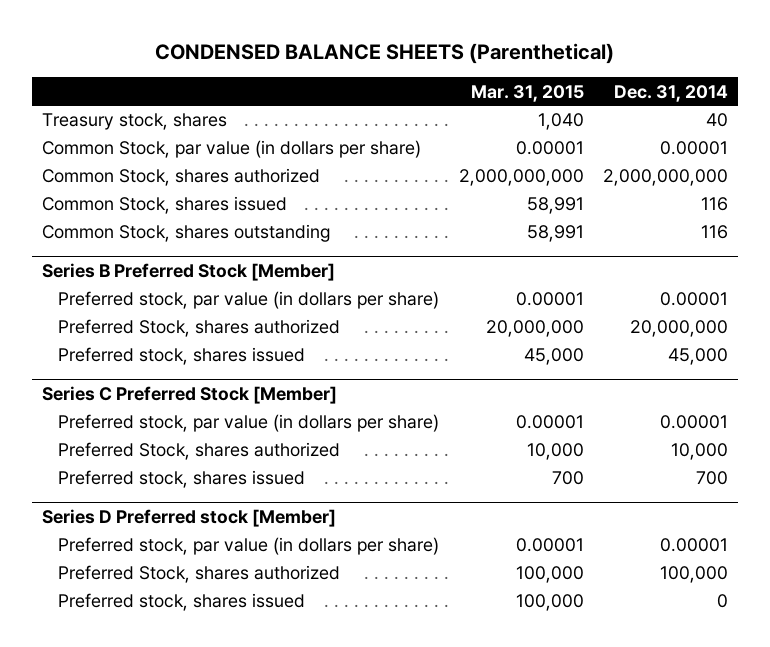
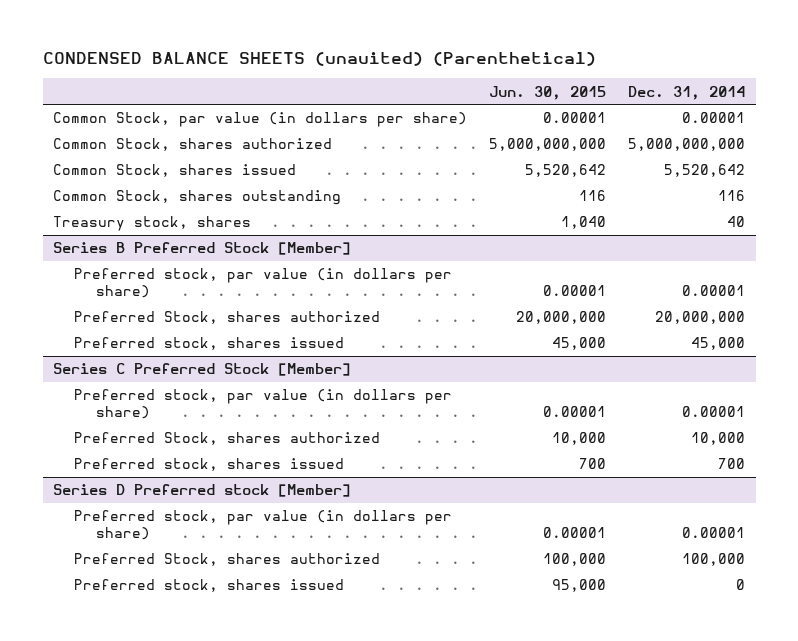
[154,43,614,65] CONDENSED BALANCE SHEETS (Parenthetical) -> [42,52,596,67] CONDENSED BALANCE SHEETS (unauited) (Parenthetical)
[470,84,584,102] Mar. 31, 2015 -> none
none -> [489,85,607,100] Jun. 30, 2015
[603,169,729,187] 2,000,000,000 -> [627,138,745,152] 5,000,000,000
[701,197,729,212] 116 -> [663,164,745,178] 5,520,642
[41,113,227,131] Treasury stock, shares -> [53,216,252,232] Treasury stock, shares

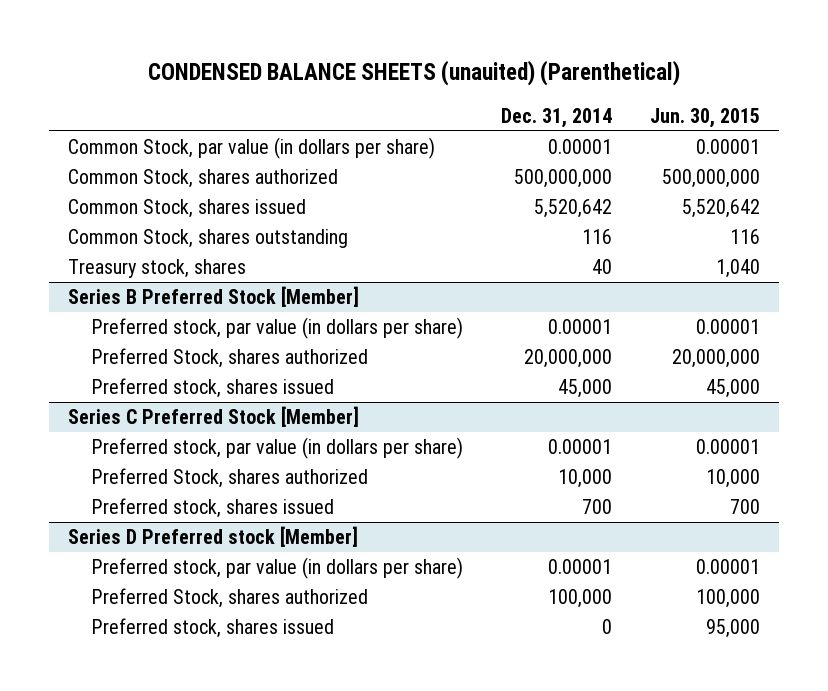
[489,138,607,152] 5,000,000,000 -> [662,169,761,189] 500,000,000
[627,138,745,152] 5,000,000,000 -> [513,169,612,189] 500,000,000

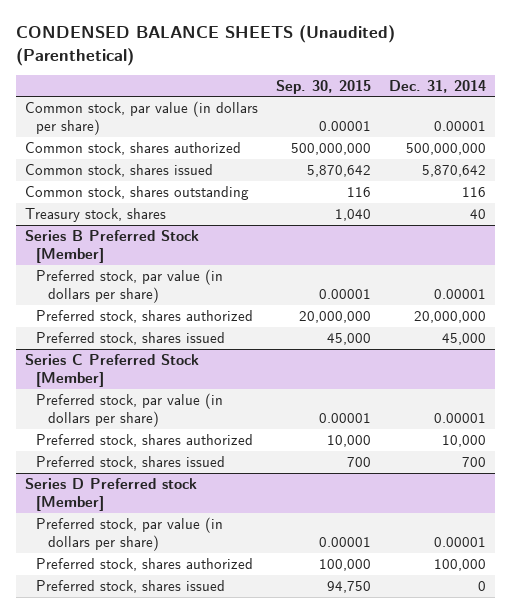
[148,60,681,87] CONDENSED BALANCE SHEETS (unauited) (Parenthetical) -> [16,25,396,66] CONDENSED BALANCE SHEETS (Unaudited) (Parenthetical)
[650,107,761,128] Jun. 30, 2015 -> none
none -> [275,79,371,94] Sep. 30, 2015
[68,137,436,160] Common Stock, par value (in dollars per share) -> [24,100,258,135] Common stock, par value (in dollars per share)
[68,169,339,189] Common Stock, shares authorized -> [24,141,241,155] Common stock, shares authorized
[68,199,307,219] Common Stock, shares issued -> [24,163,213,177] Common stock, shares issued
[533,199,612,219] 5,520,642 -> [421,164,486,177] 5,870,642
[68,229,349,249] Common Stock, shares outstanding -> [24,185,249,200] Common stock, shares outstanding
[90,348,368,369] Preferred Stock, shares authorized -> [36,309,254,323] Preferred stock, shares authorized
[90,468,368,489] Preferred Stock, shares authorized -> [36,433,254,447] Preferred stock, shares authorized
[90,588,368,609] Preferred Stock, shares authorized -> [36,557,254,571] Preferred stock, shares authorized

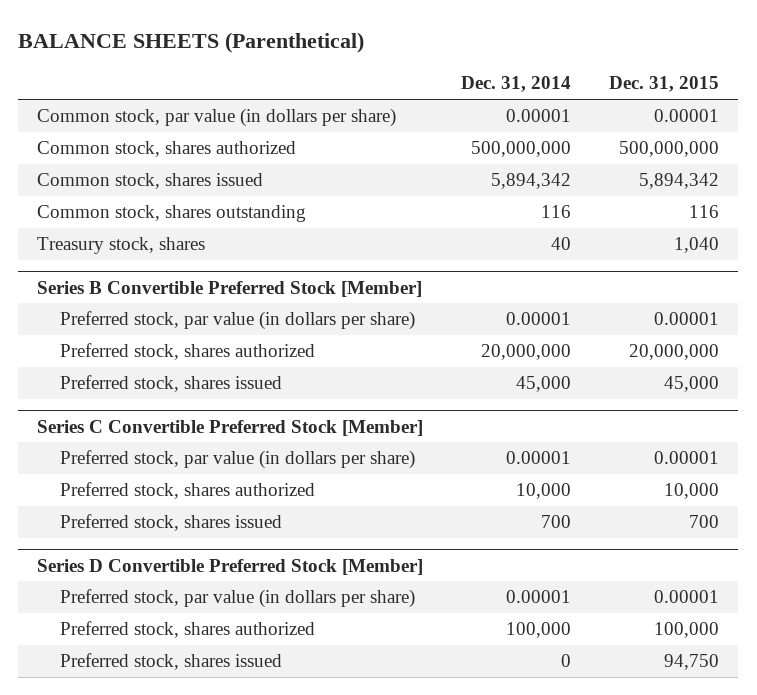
[16,25,396,66] CONDENSED BALANCE SHEETS (Unaudited) (Parenthetical) -> [18,32,365,54] BALANCE SHEETS (Parenthetical)
[275,79,371,94] Sep. 30, 2015 -> none
none -> [609,76,720,93] Dec. 31, 2015
[421,164,486,177] 5,870,642 -> [491,173,572,190] 5,894,342
[24,229,199,263] Series B Preferred Stock [Member] -> [37,280,423,297] Series B Convertible Preferred Stock [Member]
[24,353,199,387] Series C Preferred Stock [Member] -> [37,419,424,436] Series C Convertible Preferred Stock [Member]
[24,477,197,511] Series D Preferred stock [Member] -> [37,558,424,575] Series D Convertible Preferred Stock [Member]

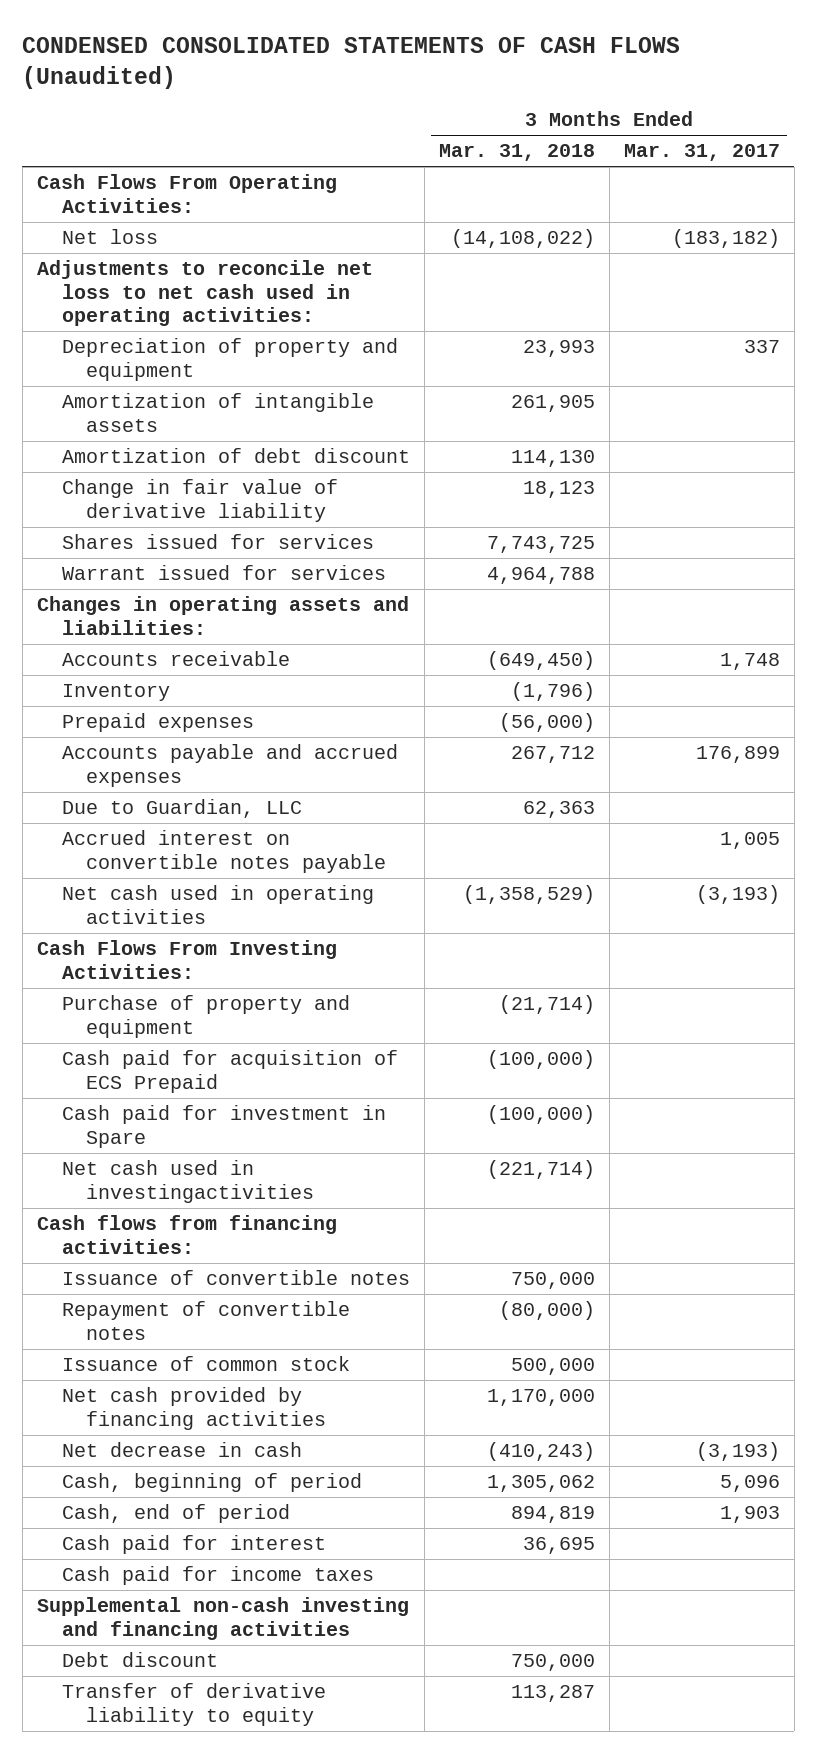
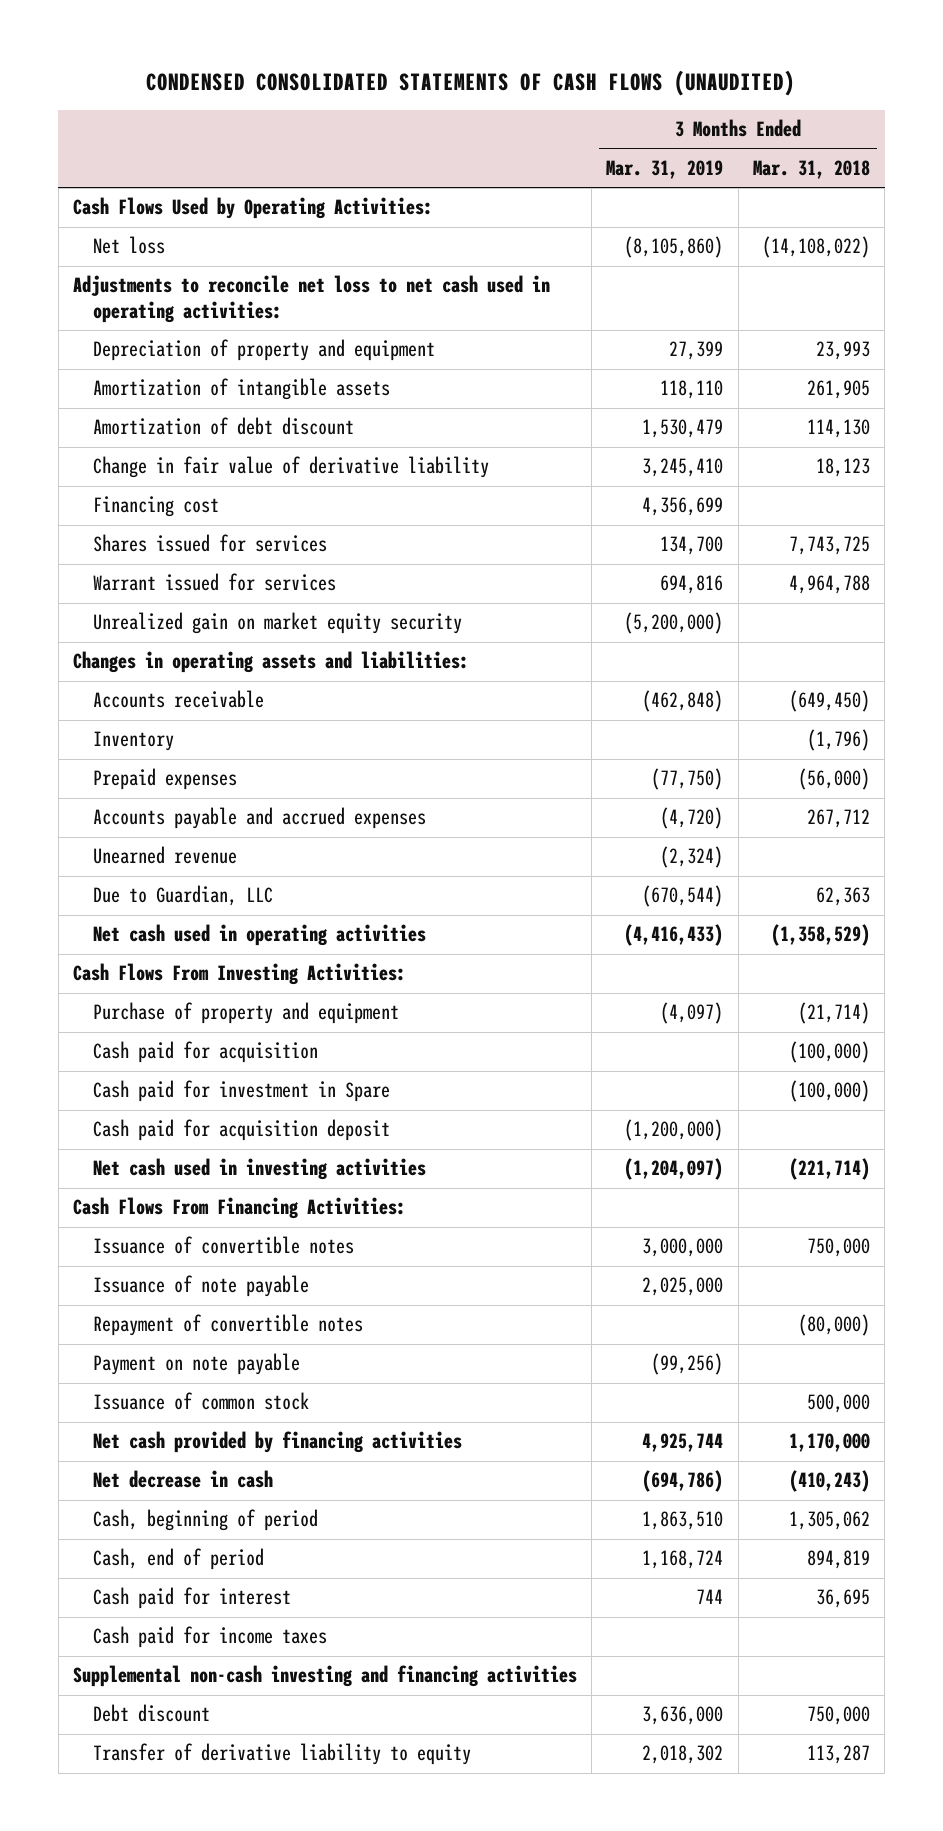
[22,37,681,90] CONDENSED CONSOLIDATED STATEMENTS OF CASH FLOWS (Unaudited) -> [146,69,796,96] CONDENSED CONSOLIDATED STATEMENTS OF CASH FLOWS (UNAUDITED)
[623,144,780,162] Mar. 31, 2017 -> none
none -> [606,159,724,179] Mar. 31, 2019
[36,174,337,213] Cash Flows From Operating Activities: -> [72,197,433,220] Cash Flows Used by Operating Activities:
none -> [92,496,219,518] Financing cost
none -> [92,612,462,635] Unrealized gain on market equity security
none -> [92,846,237,865] Unearned revenue
[61,830,387,873] Accrued interest on convertible notes payable -> none
[61,1050,398,1093] Cash paid for acquisition of ECS Prepaid -> [92,1041,318,1064] Cash paid for acquisition
none -> [92,1119,390,1142] Cash paid for acquisition deposit
[61,1160,315,1203] Net cash used in investingactivities -> [92,1158,426,1181] Net cash used in investing activities
[36,1215,337,1254] Cash flows from financing activities: -> [72,1197,406,1220] Cash Flows From Financing Activities:
none -> [92,1275,309,1298] Issuance of note payable
none -> [92,1353,300,1376] Payment on note payable

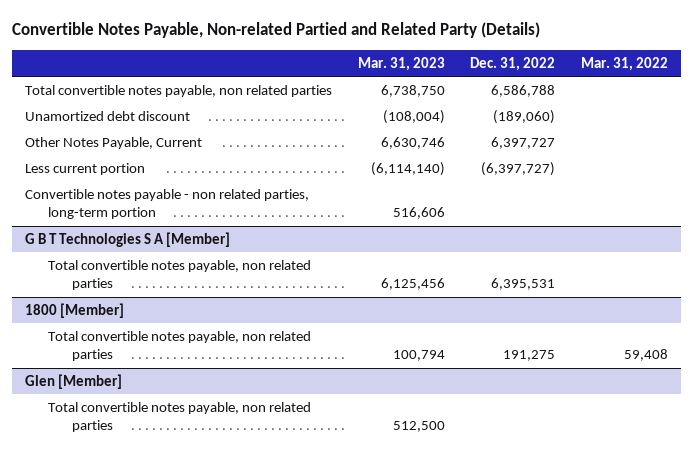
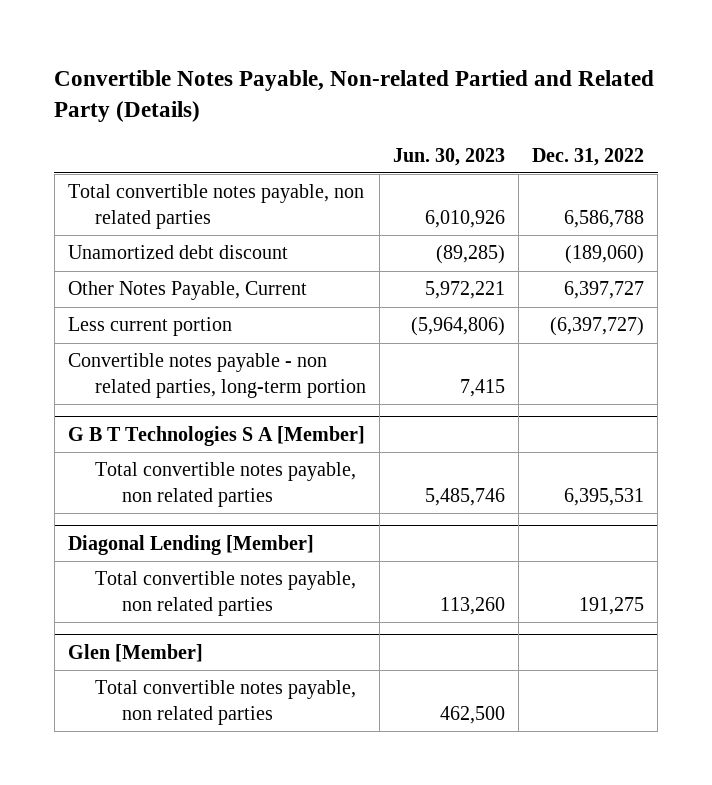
[357,56,445,71] Mar. 31, 2023 -> none
[581,56,669,71] Mar. 31, 2022 -> none
none -> [393,147,506,166] Jun. 30, 2023
[25,302,125,318] 1800 [Member] -> [67,535,314,556] Diagonal Lending [Member]

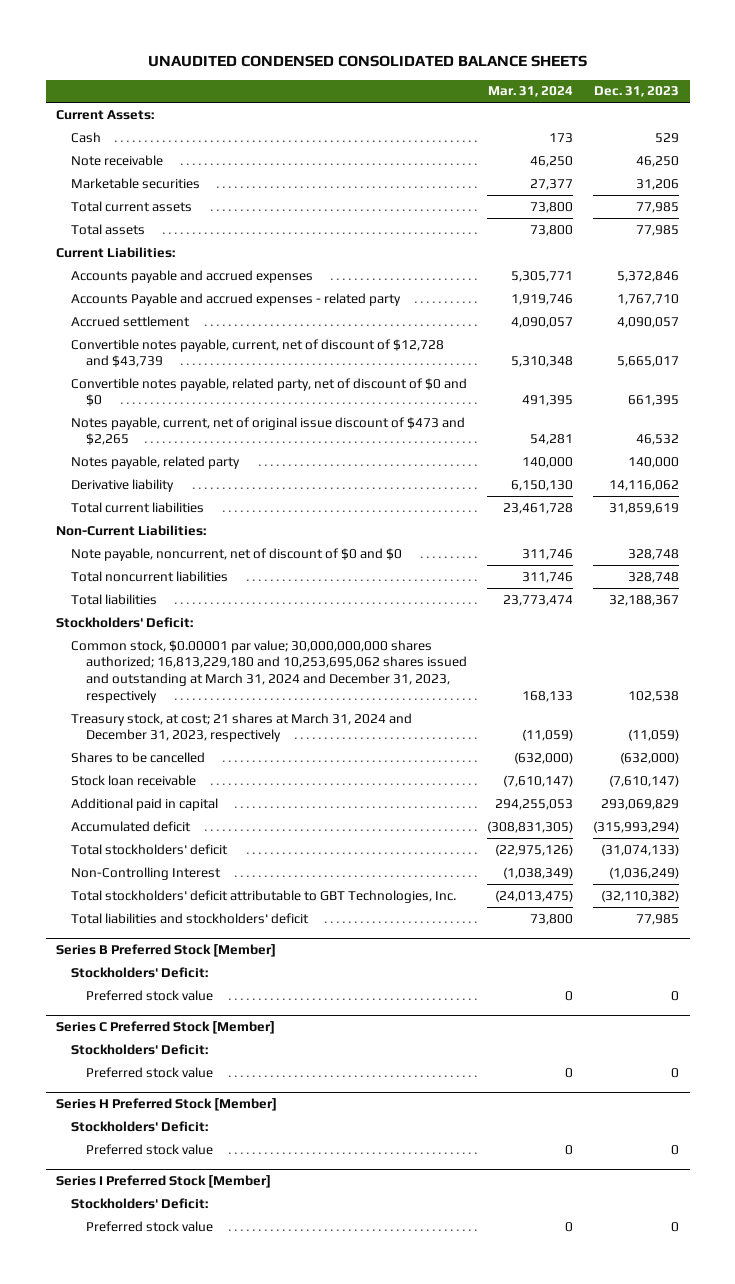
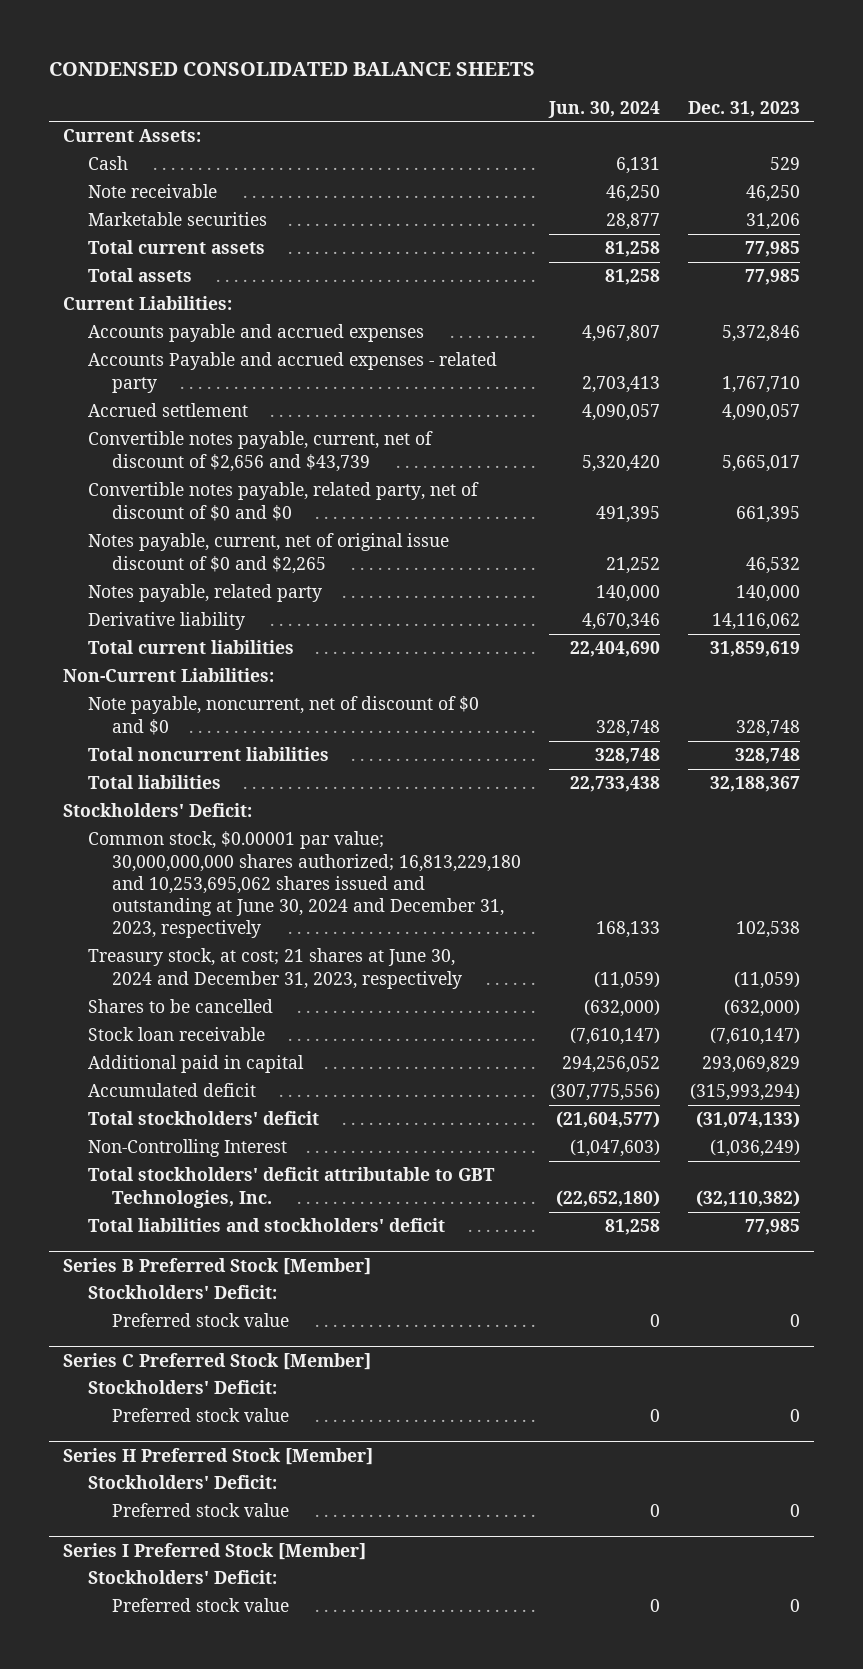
[147,55,587,68] UNAUDITED CONDENSED CONSOLIDATED BALANCE SHEETS -> [48,61,535,76] CONDENSED CONSOLIDATED BALANCE SHEETS
[488,86,574,98] Mar. 31, 2024 -> none
none -> [548,100,661,118] Jun. 30, 2024
[70,338,444,368] Convertible notes payable, current, net of discount of $12,728 and $43,739 -> [87,431,433,472] Convertible notes payable, current, net of discount of $2,656 and $43,739
[70,416,465,446] Notes payable, current, net of original issue discount of $473 and $2,265 -> [87,533,449,574] Notes payable, current, net of original issue discount of $0 and $2,265
[70,639,467,703] Common stock, $0.00001 par value; 30,000,000,000 shares authorized; 16,813,229,180 and 10,253,695,062 shares issued and outstanding at March 31, 2024 and December 31, 2023, respectively -> [87,831,522,939] Common stock, $0.00001 par value; 30,000,000,000 shares authorized; 16,813,229,180 and 10,253,695,062 shares issued and outstanding at June 30, 2024 and December 31, 2023, respectively
[70,712,412,743] Treasury stock, at cost; 21 shares at March 31, 2024 and December 31, 2023, respectively -> [87,948,463,989] Treasury stock, at cost; 21 shares at June 30, 2024 and December 31, 2023, respectively

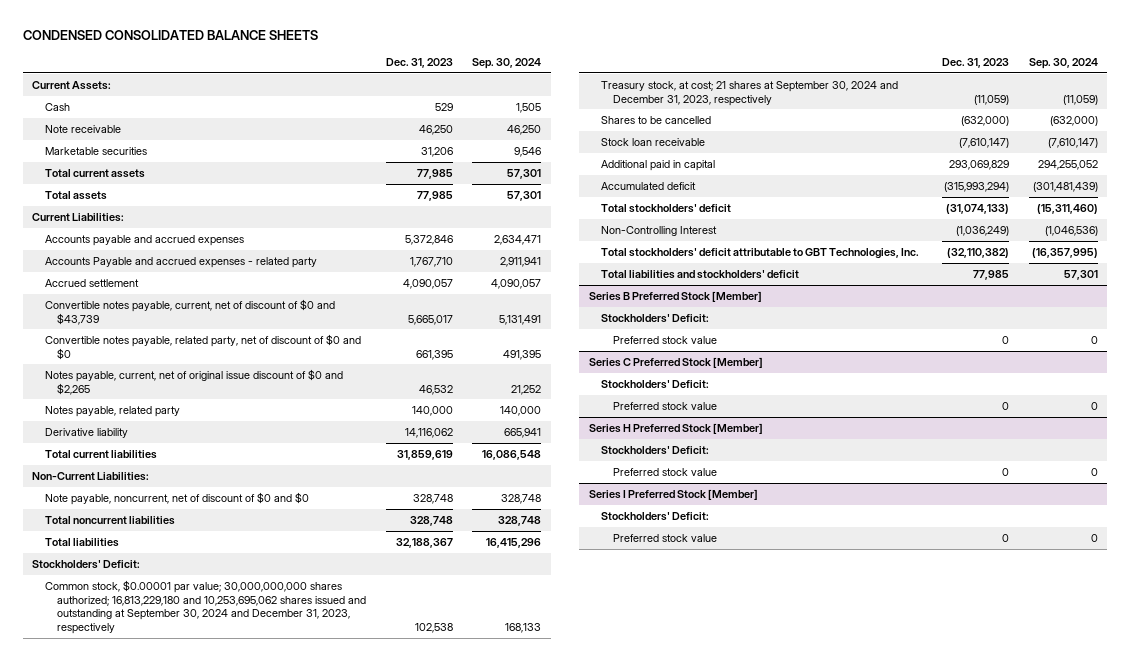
[548,100,661,118] Jun. 30, 2024 -> none
none -> [472,58,542,70] Sep. 30, 2024
[87,431,433,472] Convertible notes payable, current, net of discount of $2,656 and $43,739 -> [44,298,335,325] Convertible notes payable, current, net of discount of $0 and $43,739
[87,831,522,939] Common stock, $0.00001 par value; 30,000,000,000 shares authorized; 16,813,229,180 and 10,253,695,062 shares issued and outstanding at June 30, 2024 and December 31, 2023, respectively -> [44,579,366,635] Common stock, $0.00001 par value; 30,000,000,000 shares authorized; 16,813,229,180 and 10,253,695,062 shares issued and outstanding at September 30, 2024 and December 31, 2023, respectively
[87,948,463,989] Treasury stock, at cost; 21 shares at June 30, 2024 and December 31, 2023, respectively -> [601,80,899,106] Treasury stock, at cost; 21 shares at September 30, 2024 and December 31, 2023, respectively

